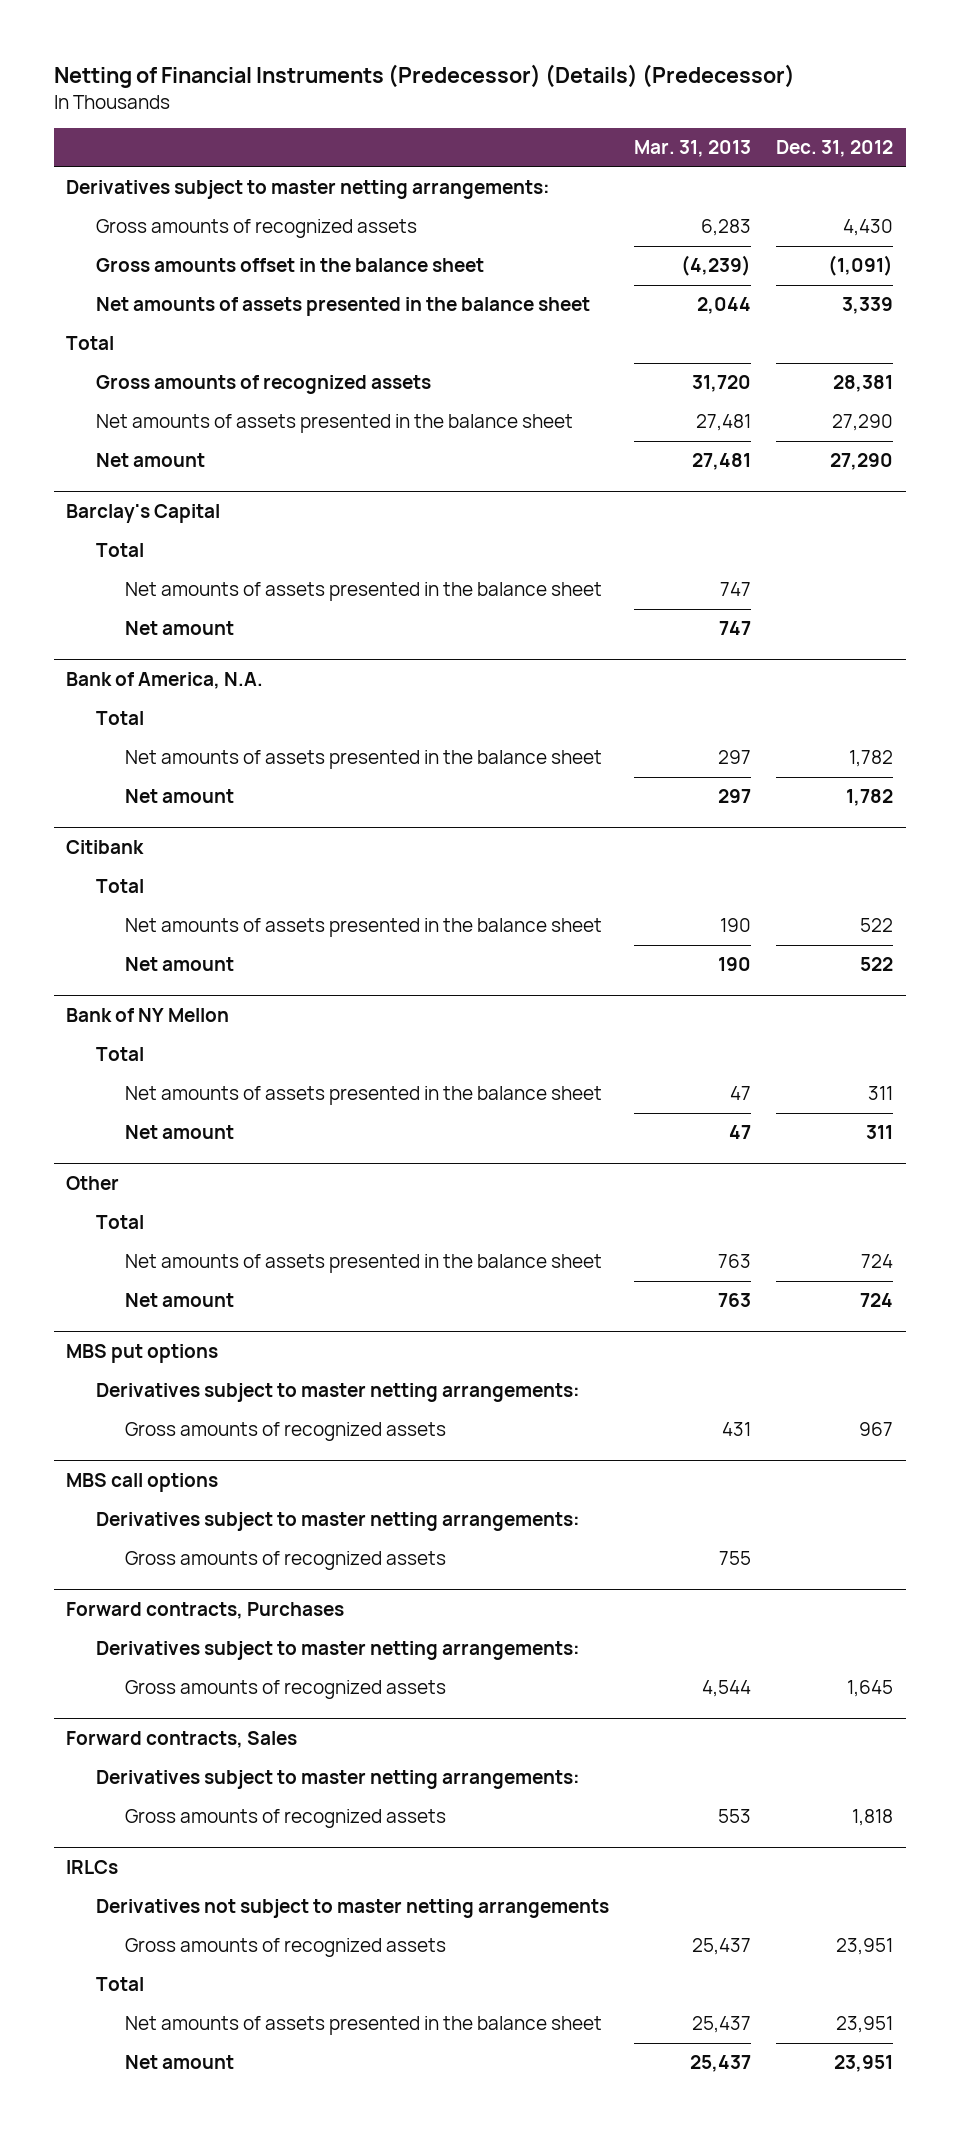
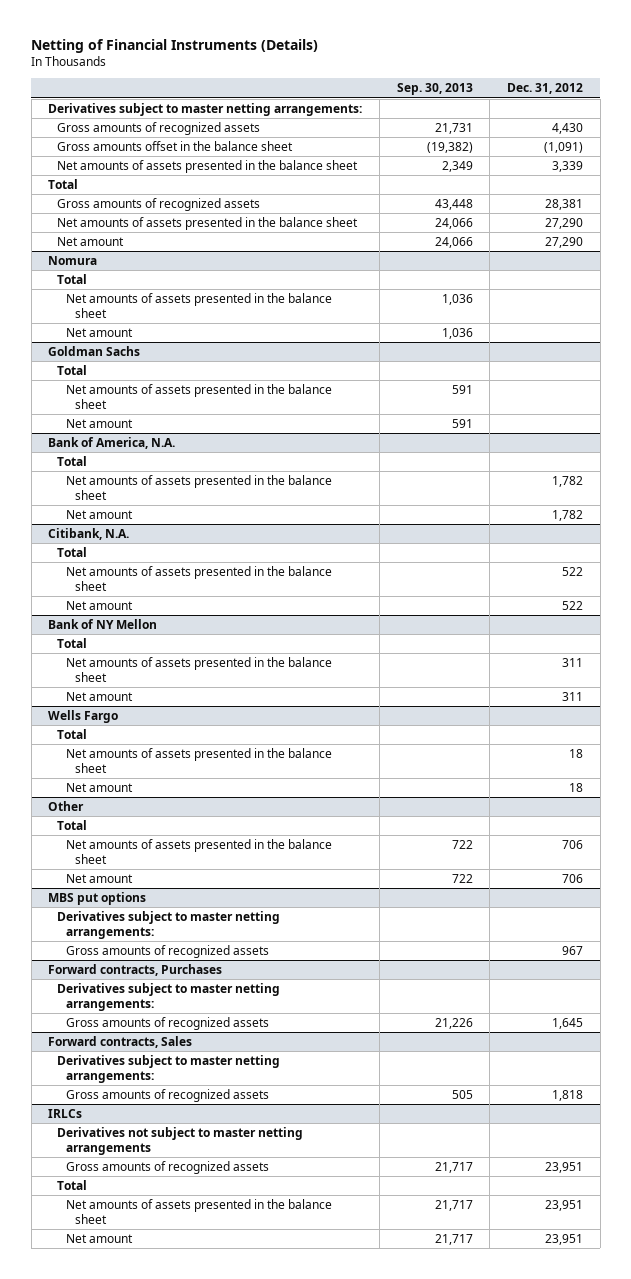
[53,64,795,89] Netting of Financial Instruments (Predecessor) (Details) (Predecessor) -> [31,38,319,53] Netting of Financial Instruments (Details)
[633,139,751,157] Mar. 31, 2013 -> none
none -> [396,83,473,96] Sep. 30, 2013
[66,504,221,524] Barclay's Capital -> none
none -> [48,256,98,266] Nomura
none -> [48,346,141,357] Goldman Sachs
none -> [57,365,88,376] Total
none -> [66,384,333,409] Net amounts of assets presented in the balance sheet
none -> [66,419,134,429] Net amount
[66,840,145,855] Citibank -> none
none -> [48,528,130,541] Citibank, N.A.
none -> [48,710,119,724] Wells Fargo
none -> [57,729,88,740] Total
none -> [66,748,333,773] Net amounts of assets presented in the balance sheet
none -> [66,783,134,793] Net amount
[861,1254,894,1269] 724 -> [562,840,584,850] 706
[860,1293,894,1308] 724 -> [562,874,584,884] 706
[66,1473,219,1493] MBS call options -> none
[95,1512,580,1532] Derivatives subject to master netting arrangements: -> none
[124,1551,446,1571] Gross amounts of recognized assets -> none

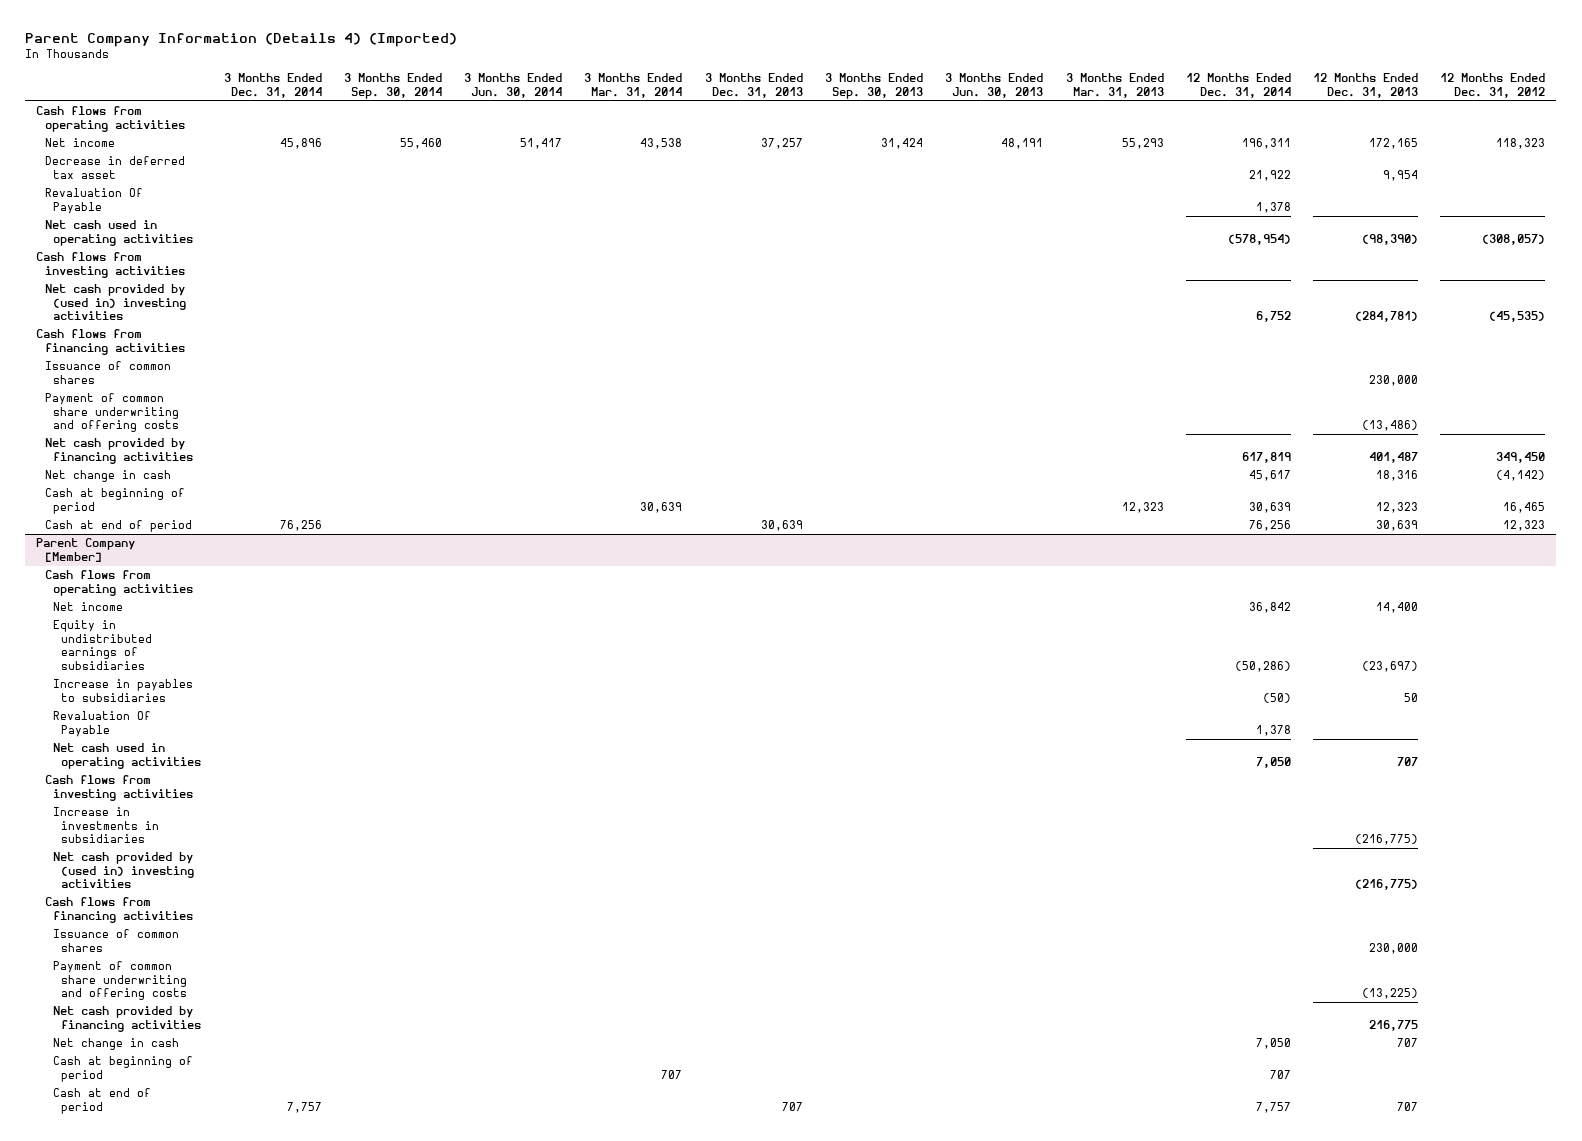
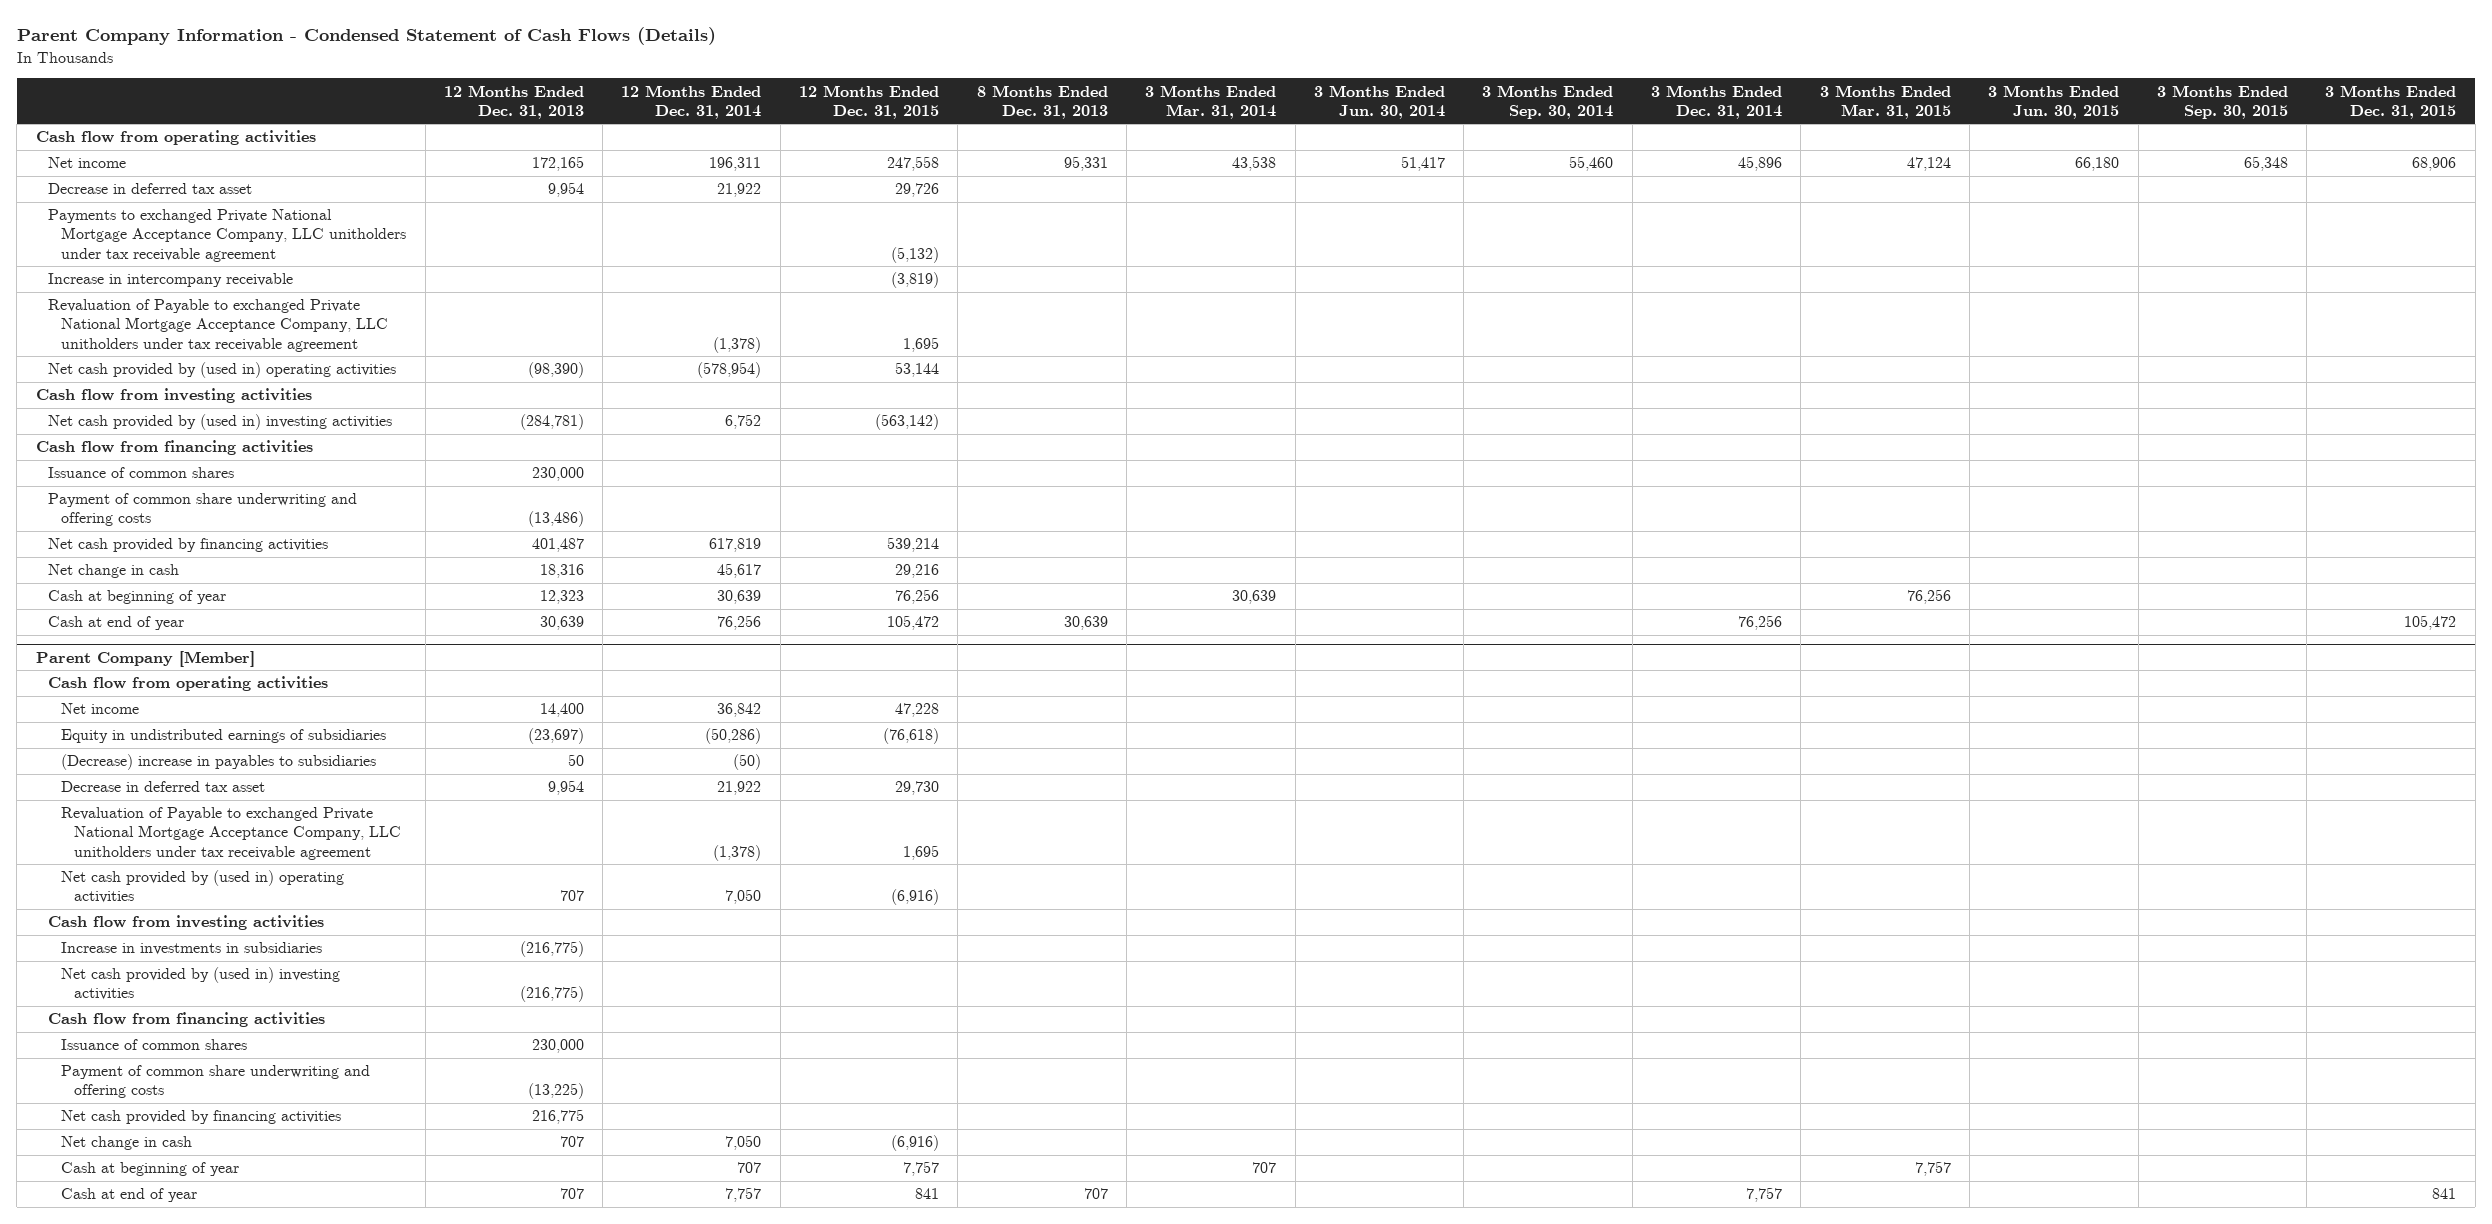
[25,32,458,47] Parent Company Information (Details 4) (Imported) -> [16,27,716,46] Parent Company Information - Condensed Statement of Cash Flows (Details)
[704,73,803,98] 3 Months Ended Dec. 31, 2013 -> none
[824,73,923,99] 3 Months Ended Sep. 30, 2013 -> none
[945,73,1044,98] 3 Months Ended Jun. 30, 2013 -> none
[1065,73,1164,98] 3 Months Ended Mar. 31, 2013 -> none
[1440,73,1546,98] 12 Months Ended Dec. 31, 2012 -> none
none -> [799,84,940,119] 12 Months Ended Dec. 31, 2015
none -> [976,84,1108,119] 8 Months Ended Dec. 31, 2013
none -> [1819,84,1951,119] 3 Months Ended Mar. 31, 2015
none -> [1988,84,2120,119] 3 Months Ended Jun. 30, 2015
none -> [2156,84,2288,119] 3 Months Ended Sep. 30, 2015
none -> [2325,84,2457,119] 3 Months Ended Dec. 31, 2015
[36,106,185,132] Cash flows from operating activities -> [35,130,316,146] Cash flow from operating activities
[44,188,143,214] Revaluation Of Payable -> none
none -> [48,209,407,262] Payments to exchanged Private National Mortgage Acceptance Company, LLC unitholders under tax receivable agreement
none -> [48,273,294,288] Increase in intercompany receivable
none -> [48,299,389,352] Revaluation of Payable to exchanged Private National Mortgage Acceptance Company, LLC unitholders under tax receivable agreement
[44,220,194,246] Net cash used in operating activities -> [48,362,397,379] Net cash provided by (used in) operating activities
[36,252,185,278] Cash flows from investing activities -> [35,388,312,404] Cash flow from investing activities
[36,329,185,355] Cash flows from financing activities -> [35,440,313,456] Cash flow from financing activities
[44,488,185,514] Cash at beginning of period -> [48,590,227,605] Cash at beginning of year
[44,520,192,533] Cash at end of period -> [48,616,185,631] Cash at end of year
[44,570,194,596] Cash flows from operating activities -> [48,676,329,692] Cash flow from operating activities
[53,711,152,737] Revaluation Of Payable -> none
[53,679,194,702] Increase in payables to subsidiaries -> [61,754,377,771] (Decrease) increase in payables to subsidiaries
none -> [61,781,266,793] Decrease in deferred tax asset
none -> [61,807,402,860] Revaluation of Payable to exchanged Private National Mortgage Acceptance Company, LLC unitholders under tax receivable agreement
[53,743,202,769] Net cash used in operating activities -> [61,870,345,904] Net cash provided by (used in) operating activities
[44,775,194,801] Cash flows from investing activities -> [48,915,325,931] Cash flow from investing activities
[44,897,194,923] Cash flows from financing activities -> [48,1012,326,1028] Cash flow from financing activities
[53,1056,194,1082] Cash at beginning of period -> [61,1162,240,1177] Cash at beginning of year
[53,1088,152,1114] Cash at end of period -> [61,1188,198,1203] Cash at end of year

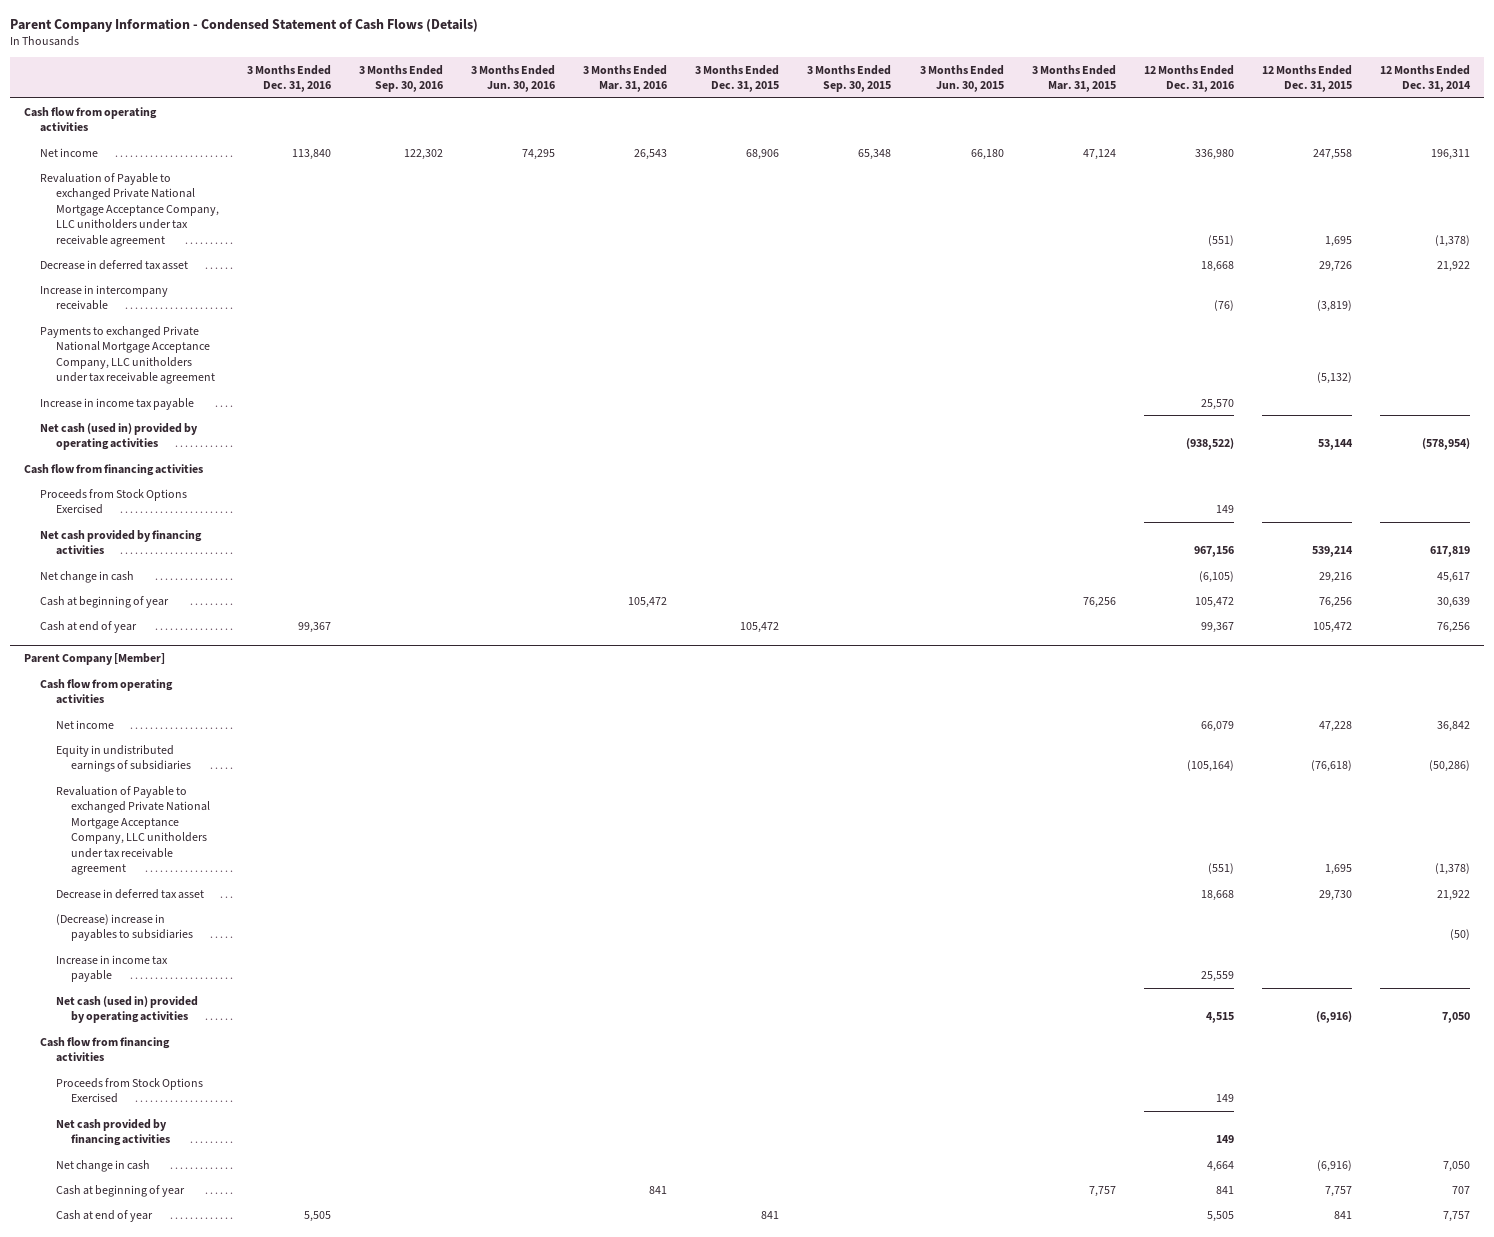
[443,84,584,119] 12 Months Ended Dec. 31, 2013 -> none
[976,84,1108,119] 8 Months Ended Dec. 31, 2013 -> none
[1145,84,1277,119] 3 Months Ended Mar. 31, 2014 -> none
[1313,84,1445,119] 3 Months Ended Jun. 30, 2014 -> none
[1482,84,1614,119] 3 Months Ended Sep. 30, 2014 -> none
[1651,84,1783,119] 3 Months Ended Dec. 31, 2014 -> none
none -> [246,64,331,93] 3 Months Ended Dec. 31, 2016
none -> [358,64,443,93] 3 Months Ended Sep. 30, 2016
none -> [471,64,556,93] 3 Months Ended Jun. 30, 2016
none -> [583,64,668,93] 3 Months Ended Mar. 31, 2016
none -> [1143,64,1234,93] 12 Months Ended Dec. 31, 2016
[48,299,389,352] Revaluation of Payable to exchanged Private National Mortgage Acceptance Company, LLC unitholders under tax receivable agreement -> [39,172,219,247] Revaluation of Payable to exchanged Private National Mortgage Acceptance Company, LLC unitholders under tax receivable agreement
[35,388,312,404] Cash flow from investing activities -> none
[48,414,393,431] Net cash provided by (used in) investing activities -> none
[48,209,407,262] Payments to exchanged Private National Mortgage Acceptance Company, LLC unitholders under tax receivable agreement -> [39,325,215,385] Payments to exchanged Private National Mortgage Acceptance Company, LLC unitholders under tax receivable agreement
none -> [39,397,194,410] Increase in income tax payable
[48,362,397,379] Net cash provided by (used in) operating activities -> [39,422,198,451] Net cash (used in) provided by operating activities
[48,467,235,479] Issuance of common shares -> none
[48,493,358,527] Payment of common share underwriting and offering costs -> none
none -> [39,488,187,515] Proceeds from Stock Options Exercised
[48,915,325,931] Cash flow from investing activities -> none
[61,942,323,956] Increase in investments in subsidiaries -> none
[61,967,341,1001] Net cash provided by (used in) investing activities -> none
[61,781,266,793] Decrease in deferred tax asset -> [55,888,204,899] Decrease in deferred tax asset
[61,754,377,771] (Decrease) increase in payables to subsidiaries -> [55,913,194,942] (Decrease) increase in payables to subsidiaries
none -> [55,954,168,983] Increase in income tax payable
[61,870,345,904] Net cash provided by (used in) operating activities -> [55,995,198,1024] Net cash (used in) provided by operating activities
[61,1039,248,1051] Issuance of common shares -> none
[61,1065,371,1099] Payment of common share underwriting and offering costs -> none
none -> [55,1077,203,1104] Proceeds from Stock Options Exercised

